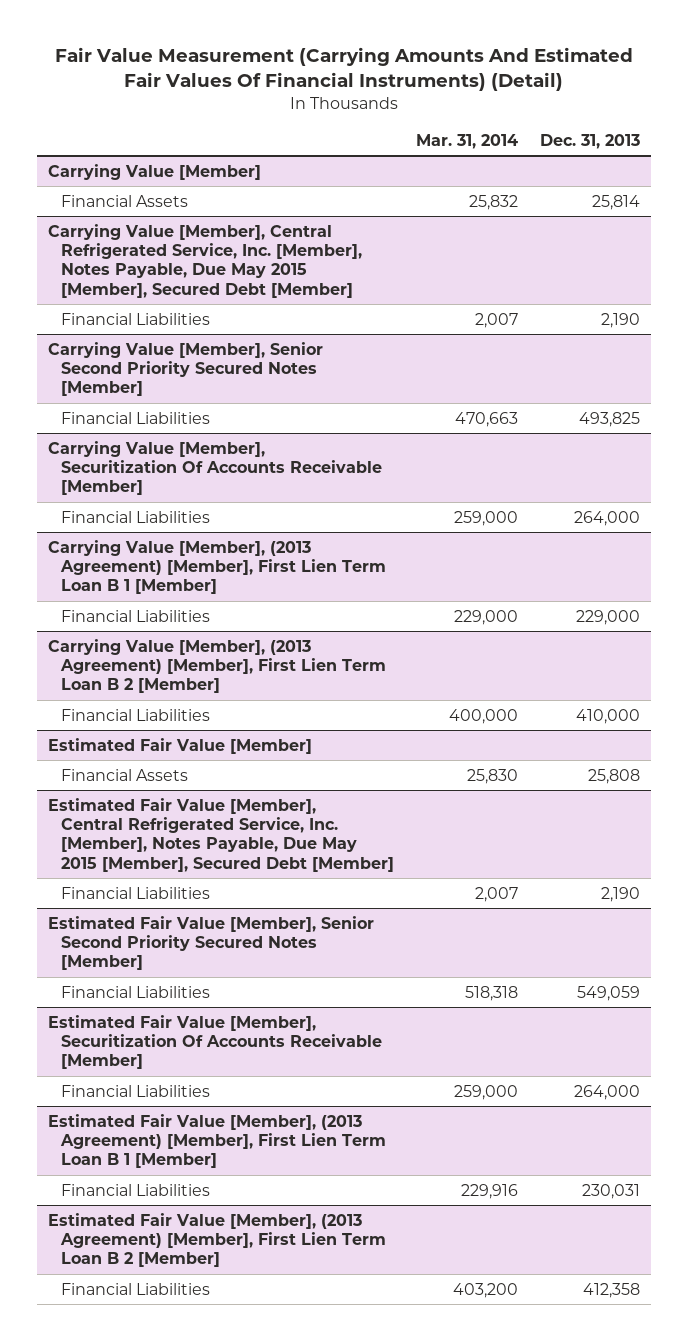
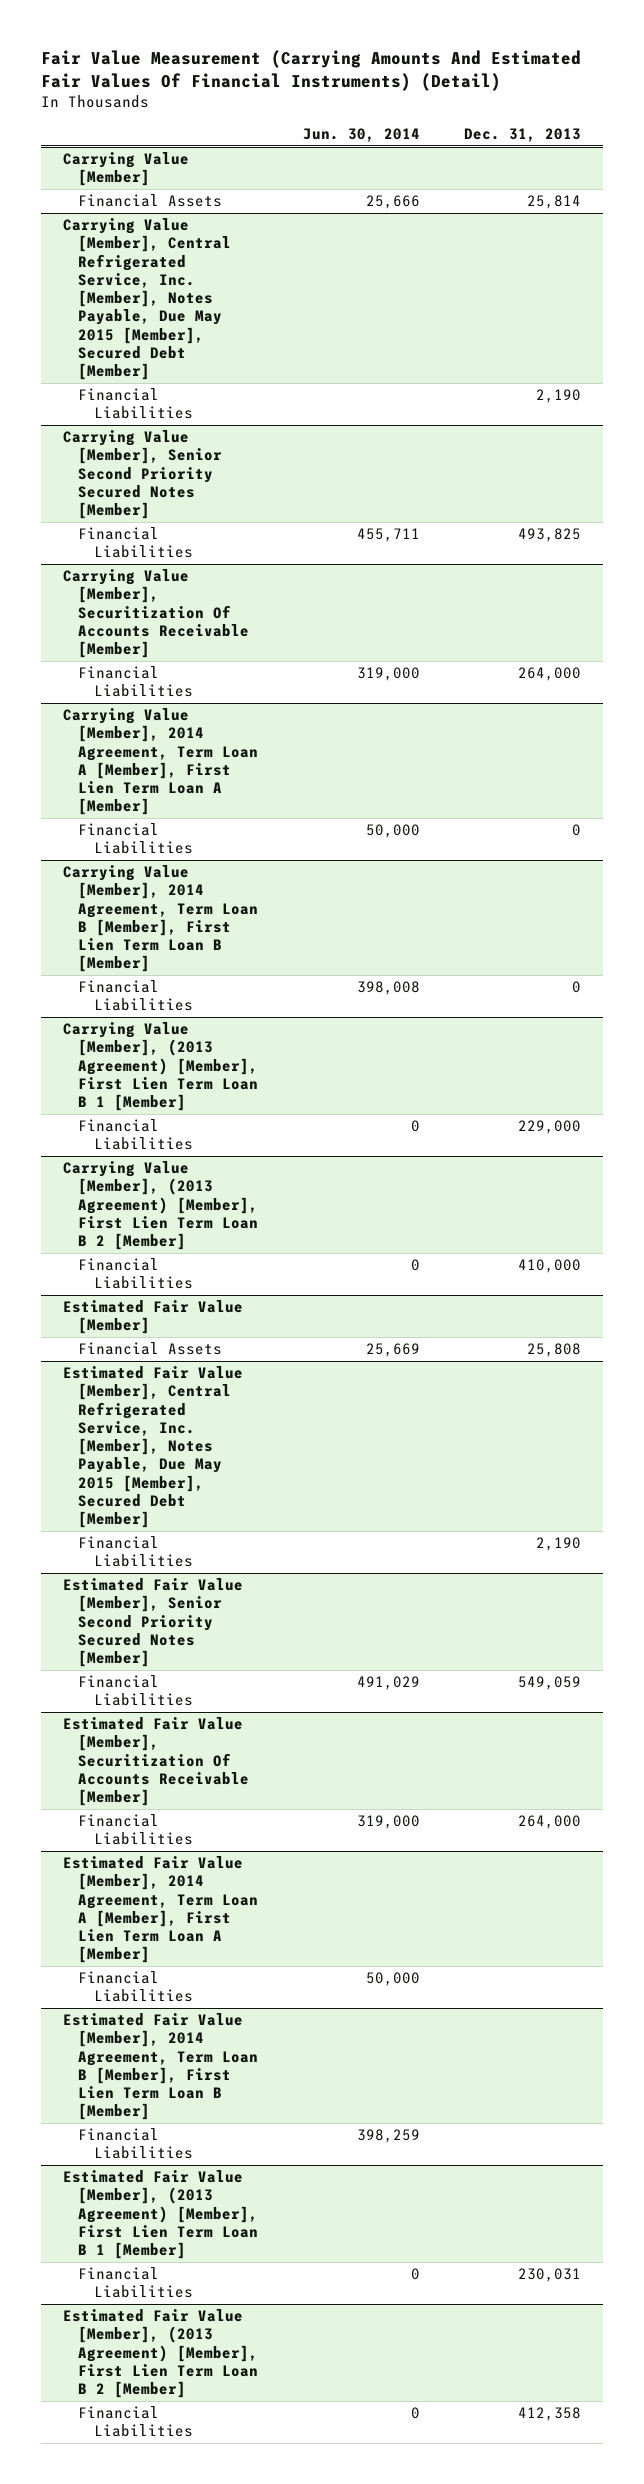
[415,133,518,149] Mar. 31, 2014 -> none
none -> [302,128,420,143] Jun. 30, 2014
none -> [63,708,259,816] Carrying Value [Member], 2014 Agreement, Term Loan A [Member], First Lien Term Loan A [Member]
none -> [78,823,193,855] Financial Liabilities
none -> [63,865,259,973] Carrying Value [Member], 2014 Agreement, Term Loan B [Member], First Lien Term Loan B [Member]
none -> [78,980,193,1012] Financial Liabilities
none -> [63,1856,259,1964] Estimated Fair Value [Member], 2014 Agreement, Term Loan A [Member], First Lien Term Loan A [Member]
none -> [78,1971,193,2003] Financial Liabilities
none -> [63,2013,259,2121] Estimated Fair Value [Member], 2014 Agreement, Term Loan B [Member], First Lien Term Loan B [Member]
none -> [78,2128,193,2160] Financial Liabilities

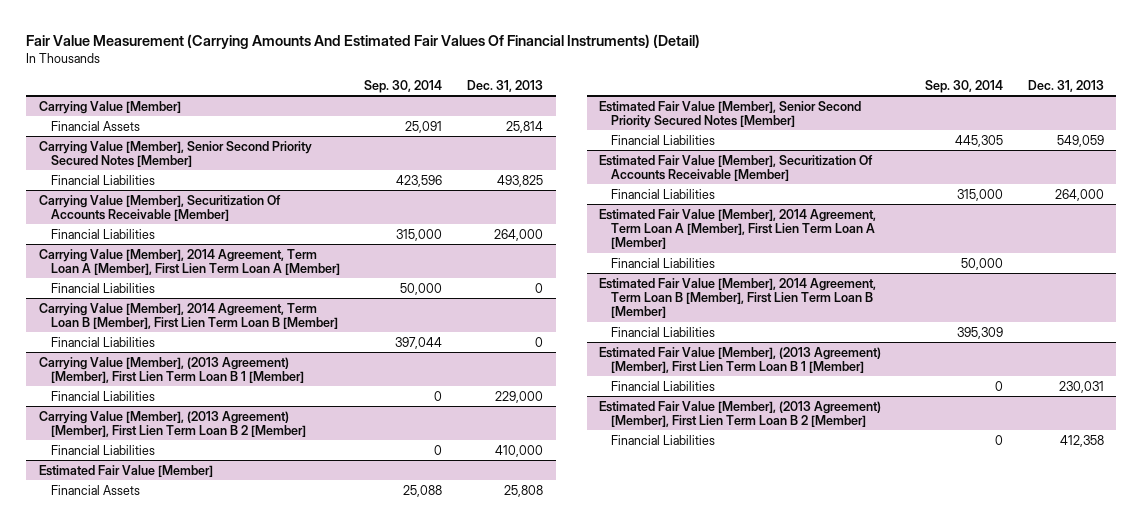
[302,128,420,143] Jun. 30, 2014 -> none
none -> [364,79,443,93] Sep. 30, 2014
[63,218,232,381] Carrying Value [Member], Central Refrigerated Service, Inc. [Member], Notes Payable, Due May 2015 [Member], Secured Debt [Member] -> none
[78,388,193,420] Financial Liabilities -> none
[63,1366,244,1529] Estimated Fair Value [Member], Central Refrigerated Service, Inc. [Member], Notes Payable, Due May 2015 [Member], Secured Debt [Member] -> none
[78,1536,193,1568] Financial Liabilities -> none

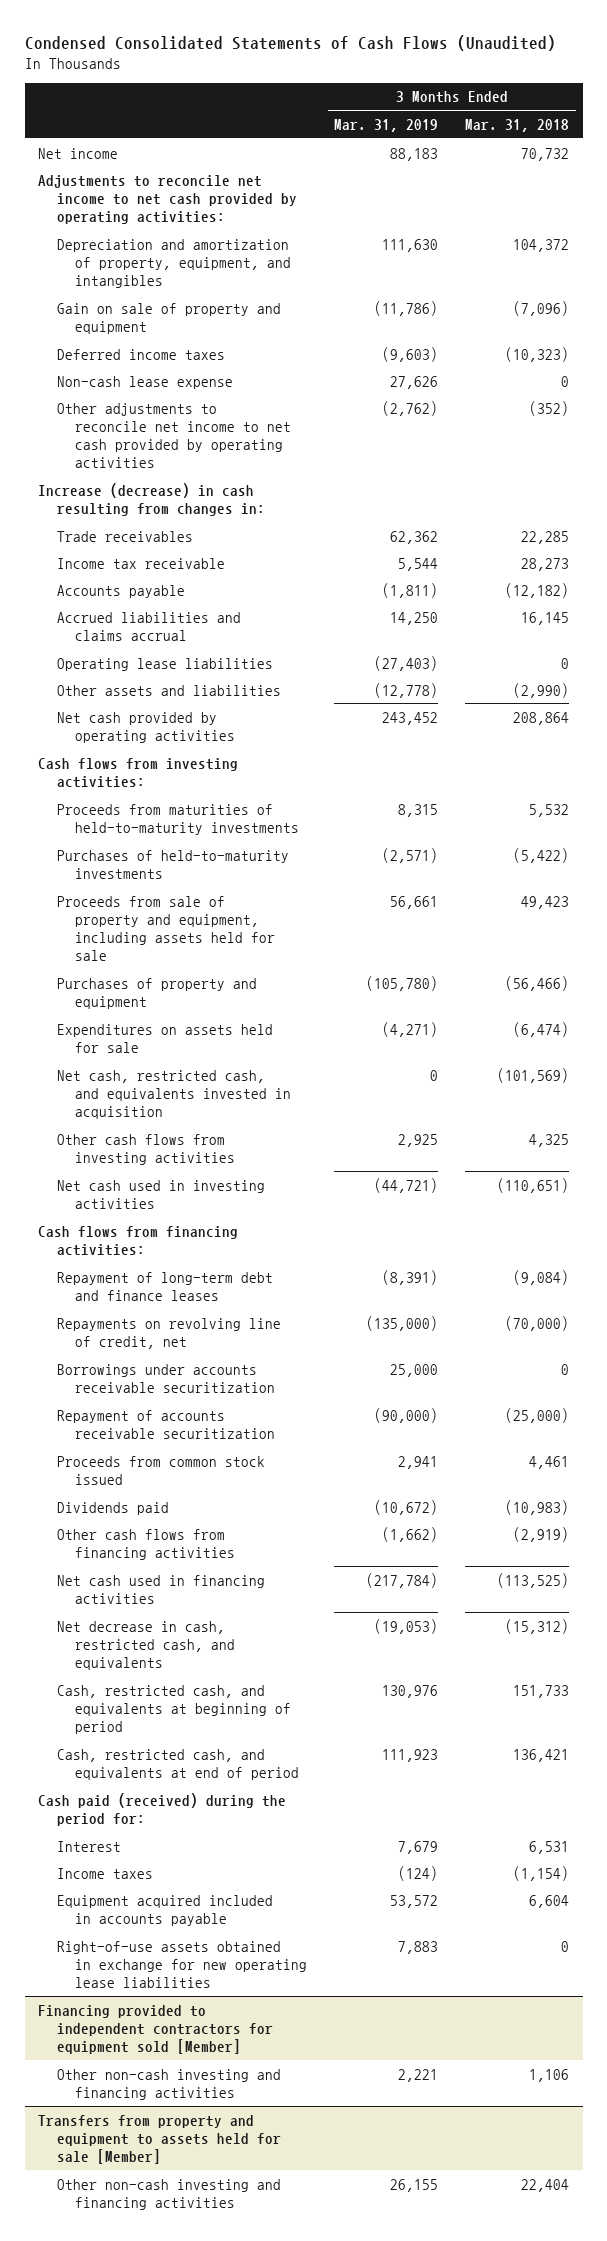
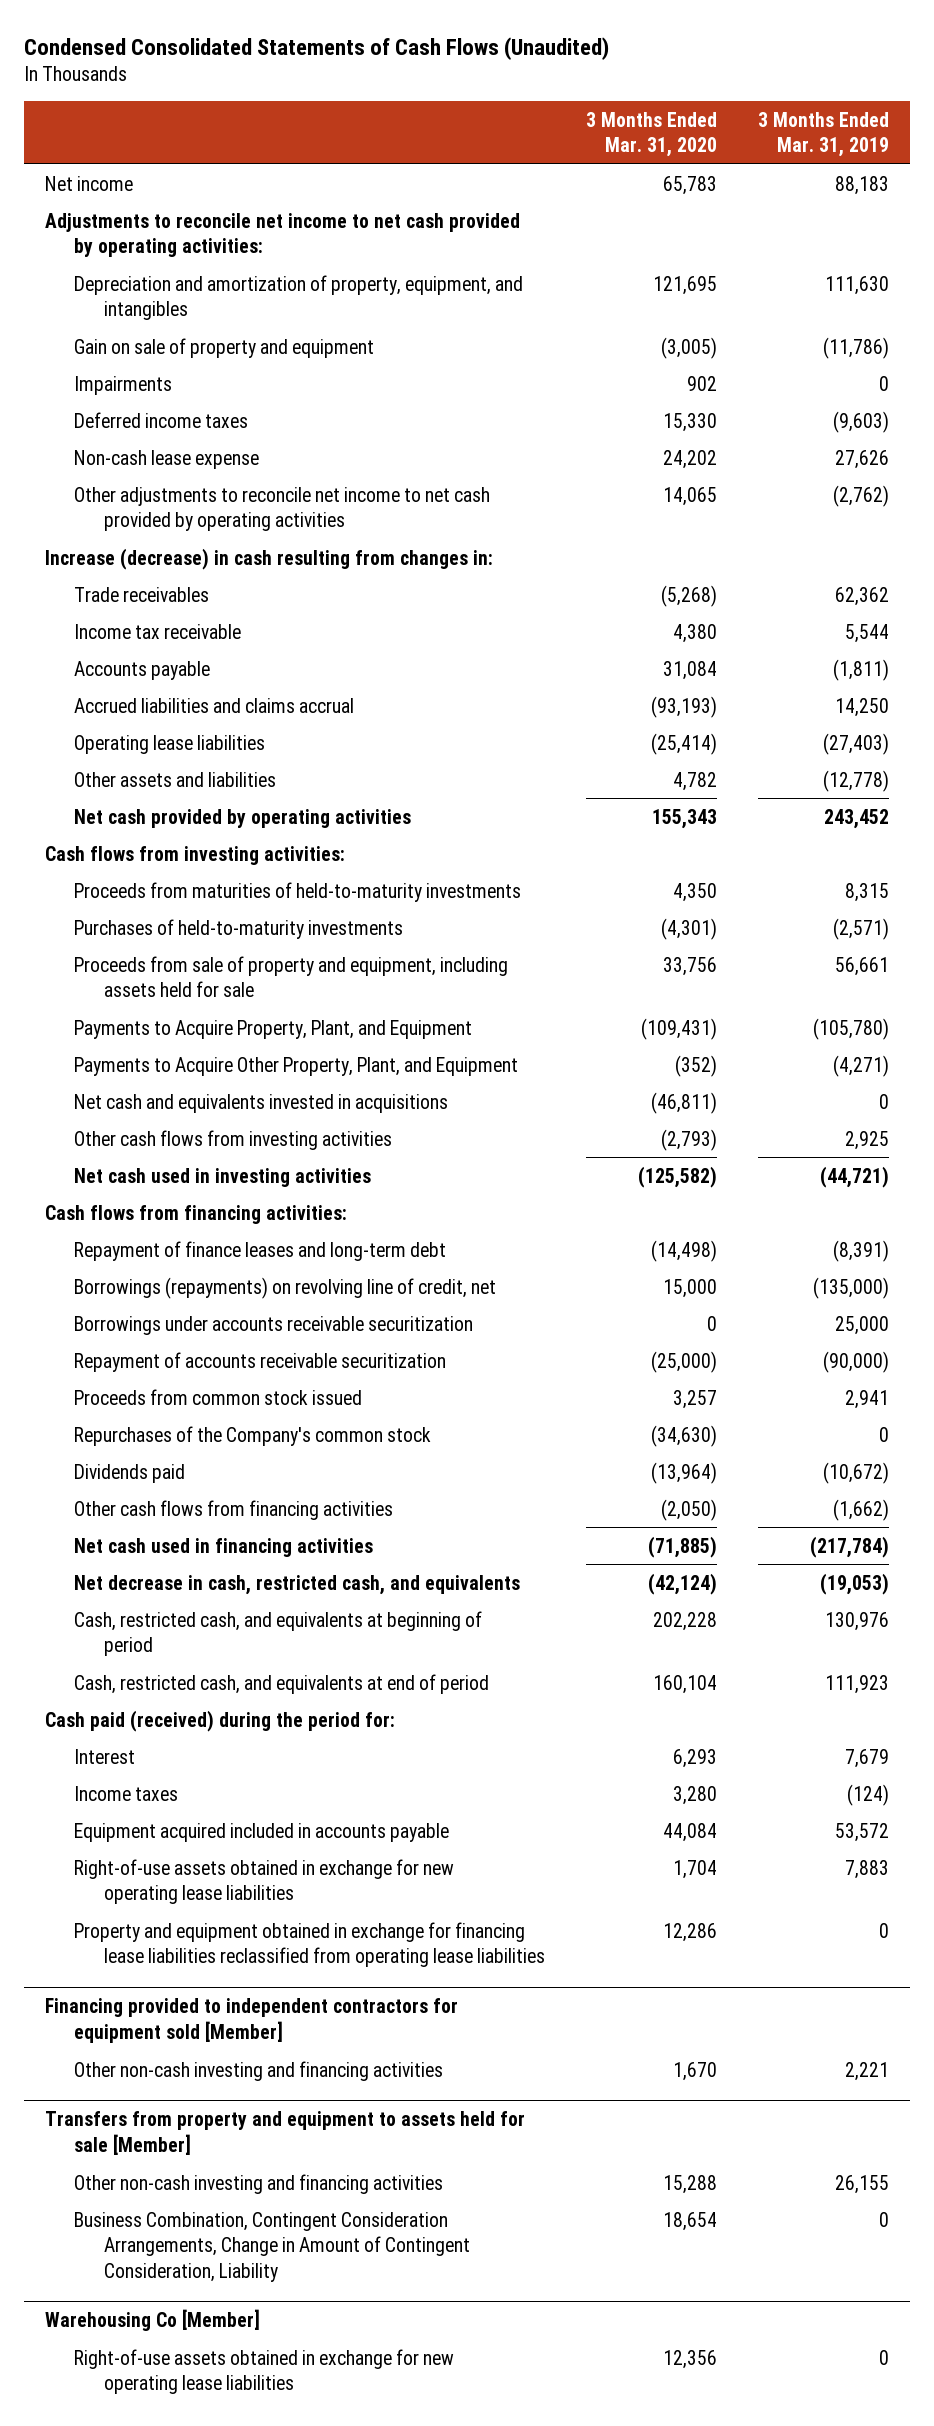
[465,118,570,132] Mar. 31, 2018 -> none
none -> [586,111,718,157] 3 Months Ended Mar. 31, 2020
none -> [74,375,173,395] Impairments
[56,977,257,1009] Purchases of property and equipment -> [74,1019,473,1039] Payments to Acquire Property, Plant, and Equipment
[56,1023,273,1053] Expenditures on assets held for sale -> [74,1056,519,1076] Payments to Acquire Other Property, Plant, and Equipment
[56,1069,292,1119] Net cash, restricted cash, and equivalents invested in acquisition -> [74,1093,449,1113] Net cash and equivalents invested in acquisitions
[56,1271,273,1301] Repayment of long-term debt and finance leases -> [74,1240,447,1261] Repayment of finance leases and long-term debt
[56,1317,281,1349] Repayments on revolving line of credit, net -> [74,1276,497,1299] Borrowings (repayments) on revolving line of credit, net
none -> [74,1425,432,1446] Repurchases of the Company's common stock
none -> [74,1921,546,1968] Property and equipment obtained in exchange for financing lease liabilities reclassified from operating lease liabilities
none -> [74,2211,471,2282] Business Combination, Contingent Consideration Arrangements, Change in Amount of Contingent Consideration, Liability
none -> [44,2309,260,2332] Warehousing Co [Member]
none -> [74,2348,455,2395] Right-of-use assets obtained in exchange for new operating lease liabilities

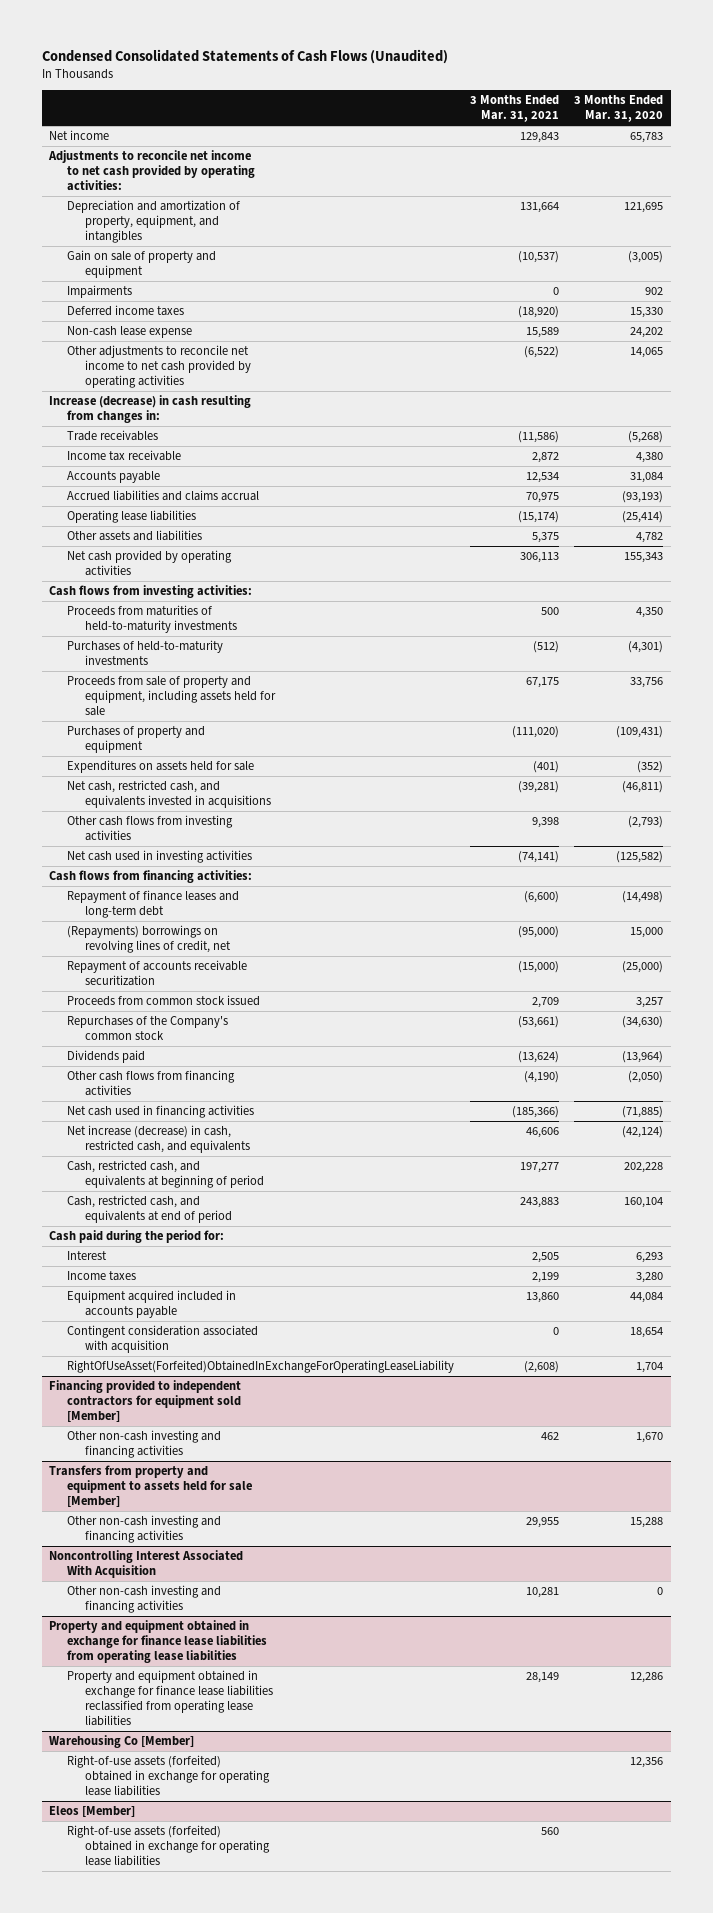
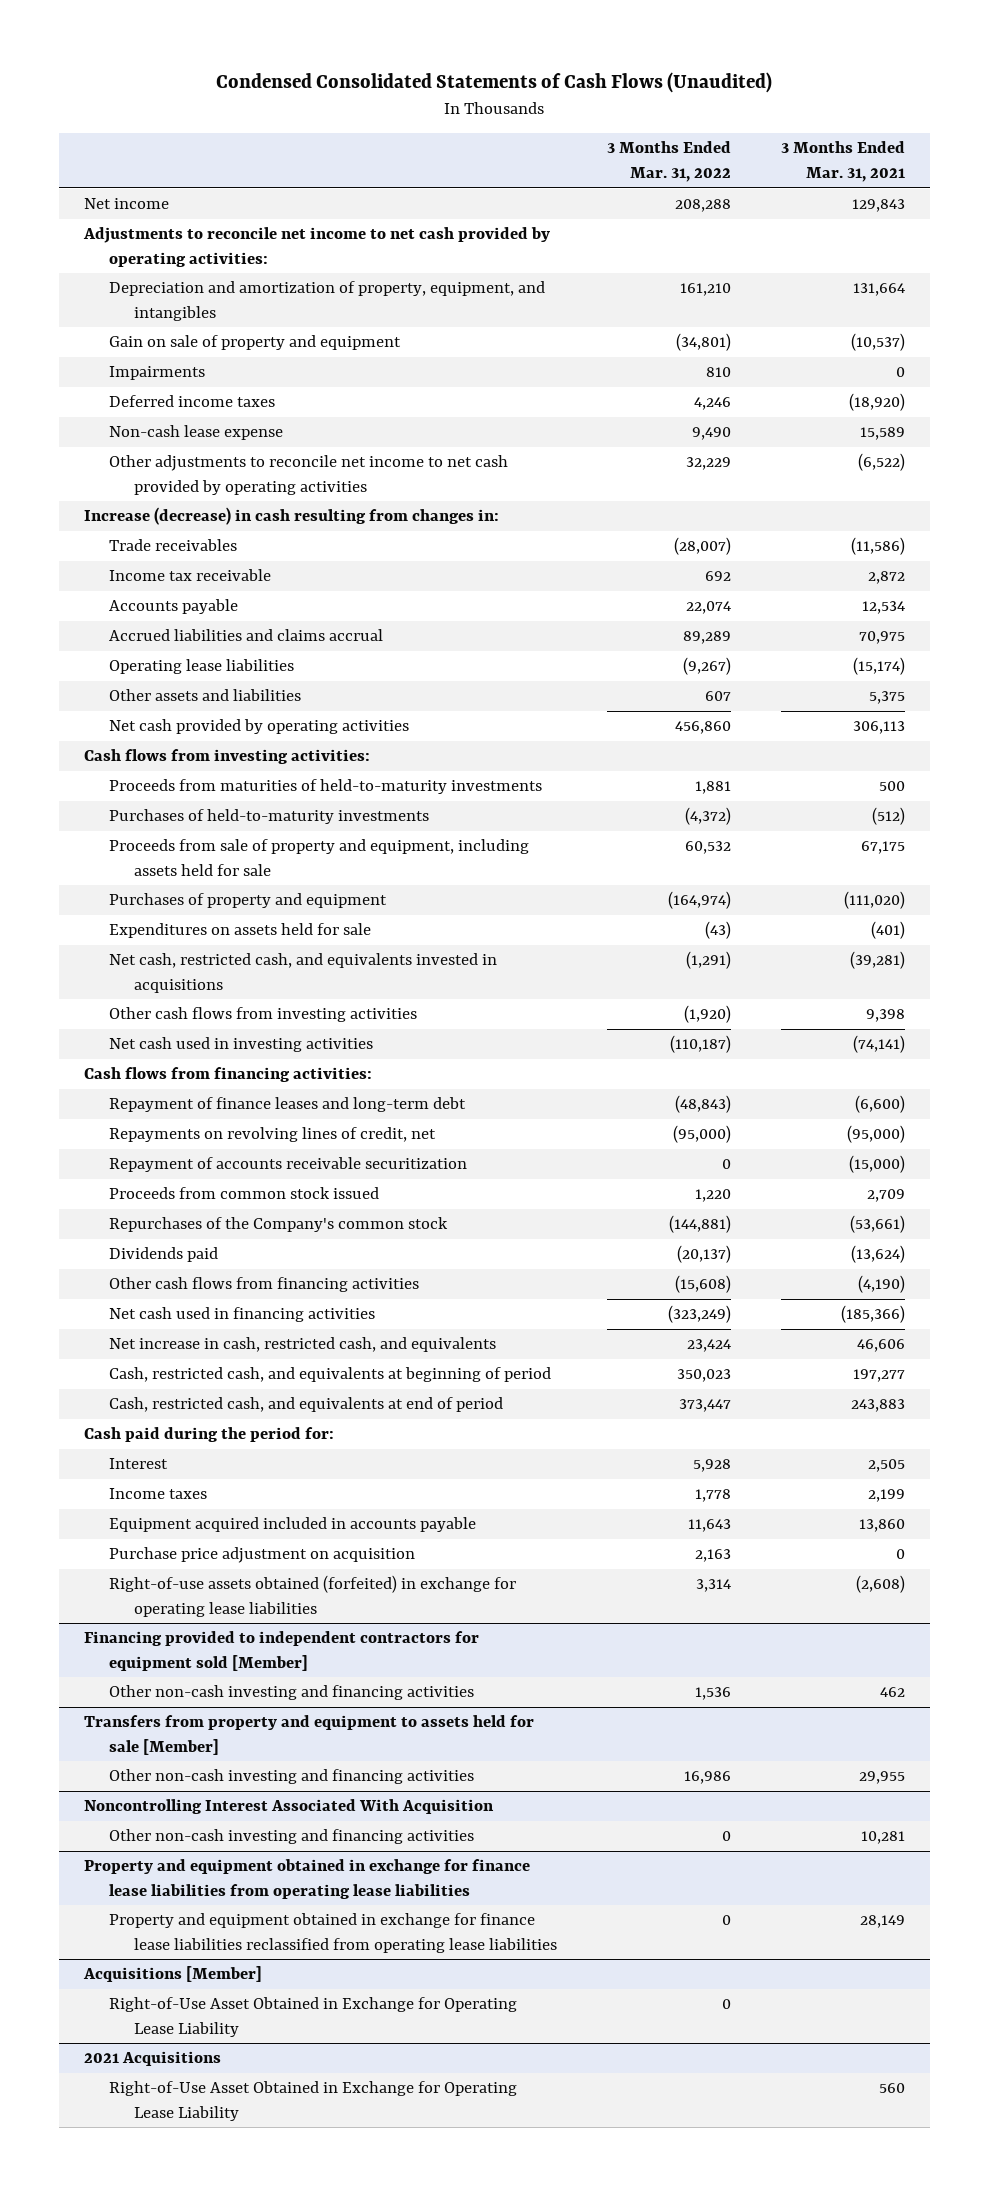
[574,95,664,123] 3 Months Ended Mar. 31, 2020 -> none
none -> [606,141,731,182] 3 Months Ended Mar. 31, 2022
[67,925,231,954] (Repayments) borrowings on revolving lines of credit, net -> [108,1127,436,1143] Repayments on revolving lines of credit, net
[67,1125,250,1154] Net increase (decrease) in cash, restricted cash, and equivalents -> [108,1337,496,1353] Net increase in cash, restricted cash, and equivalents
[67,1325,259,1354] Contingent consideration associated with acquisition -> none
none -> [108,1547,415,1564] Purchase price adjustment on acquisition
[67,1360,455,1374] RightOfUseAsset(Forfeited)ObtainedInExchangeForOperatingLeaseLiability -> [108,1575,516,1617] Right-of-use assets obtained (forfeited) in exchange for operating lease liabilities
[49,1735,195,1749] Warehousing Co [Member] -> none
[49,1806,136,1818] Eleos [Member] -> none
none -> [83,1966,263,1983] Acquisitions [Member]
[67,1755,270,1797] Right-of-use assets (forfeited) obtained in exchange for operating lease liabilities -> [108,1997,517,2037] Right-of-Use Asset Obtained in Exchange for Operating Lease Liability
none -> [84,2051,222,2067] 2021 Acquisitions
[67,1825,270,1867] Right-of-use assets (forfeited) obtained in exchange for operating lease liabilities -> [108,2081,517,2121] Right-of-Use Asset Obtained in Exchange for Operating Lease Liability

